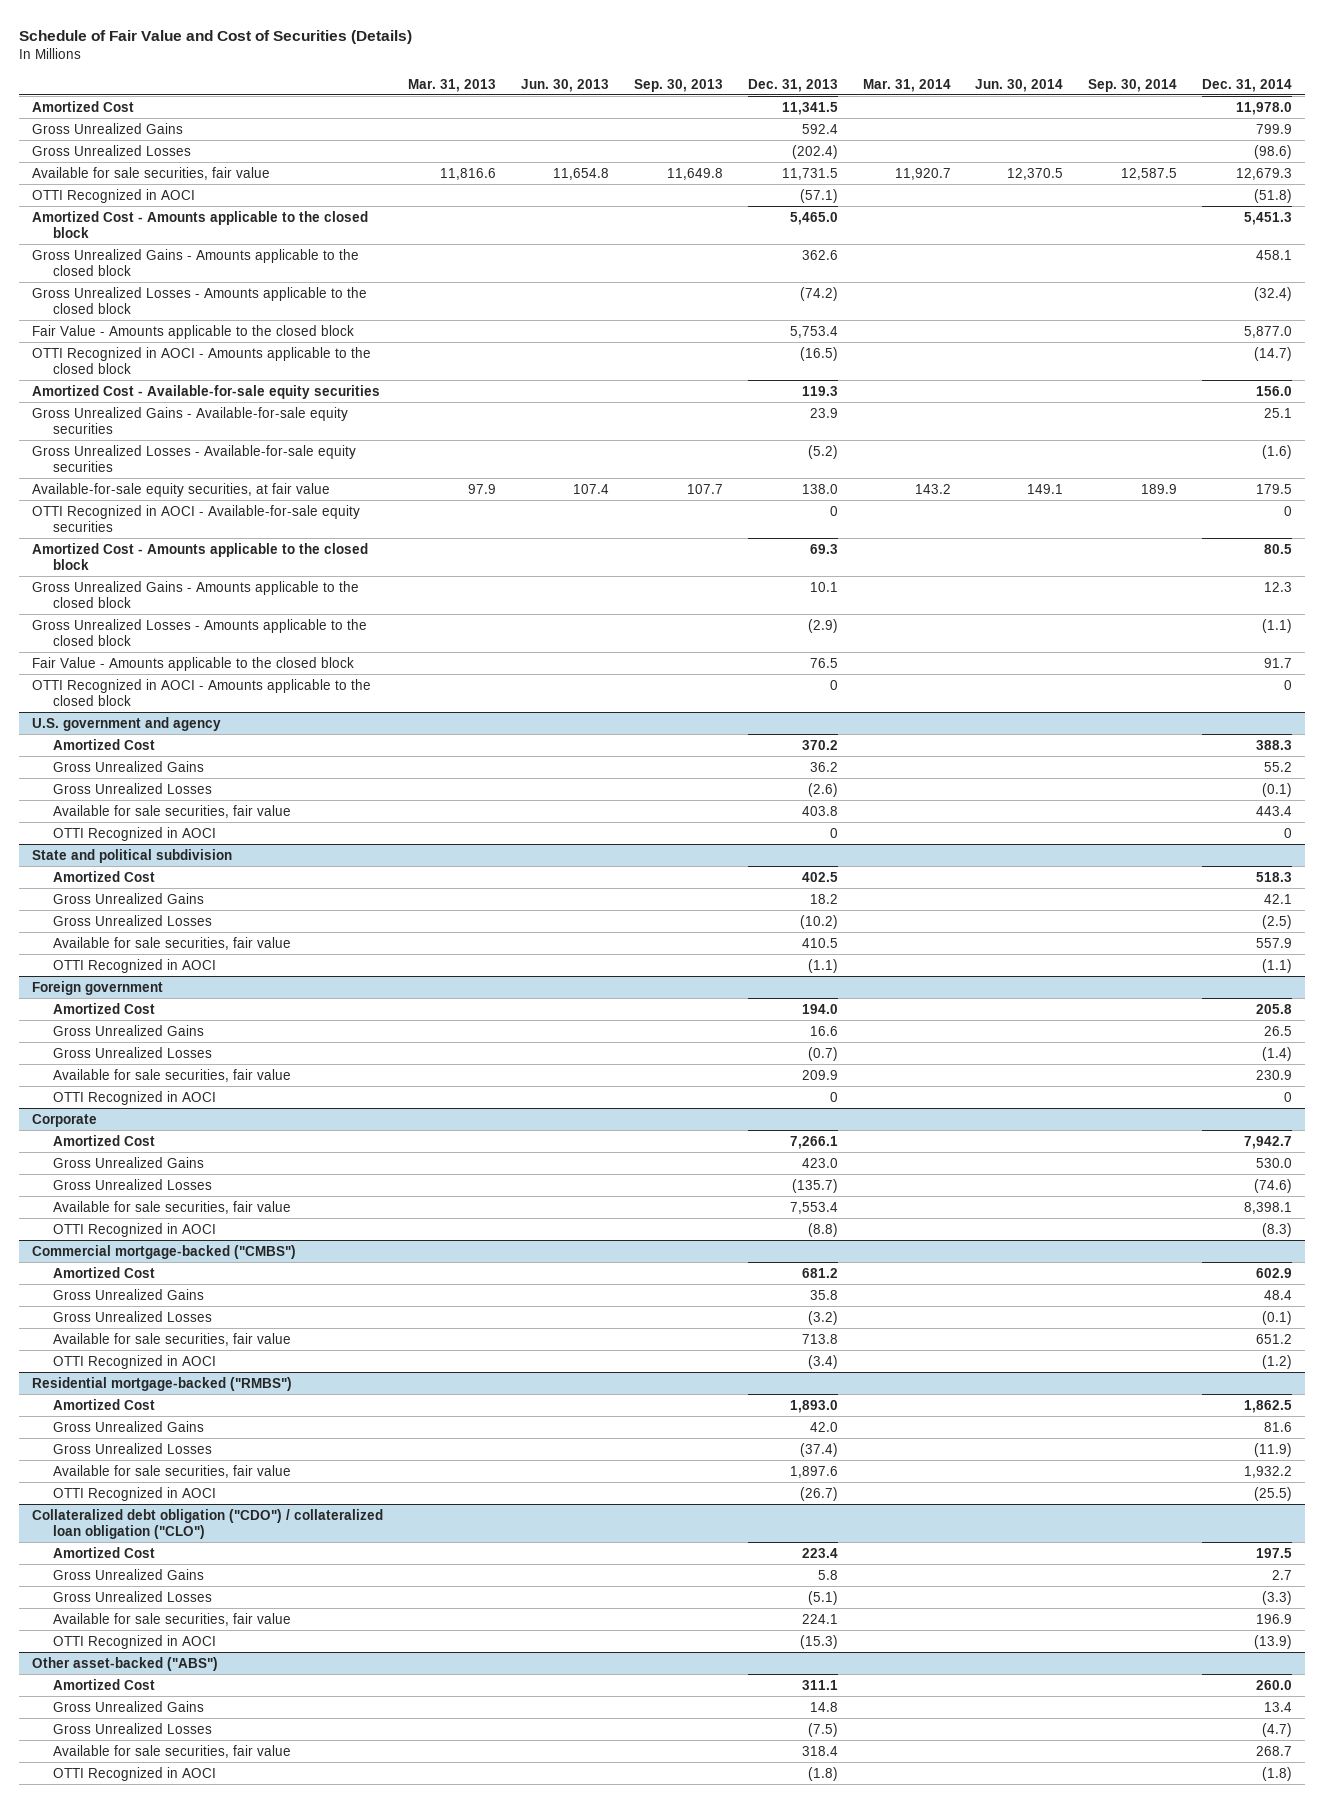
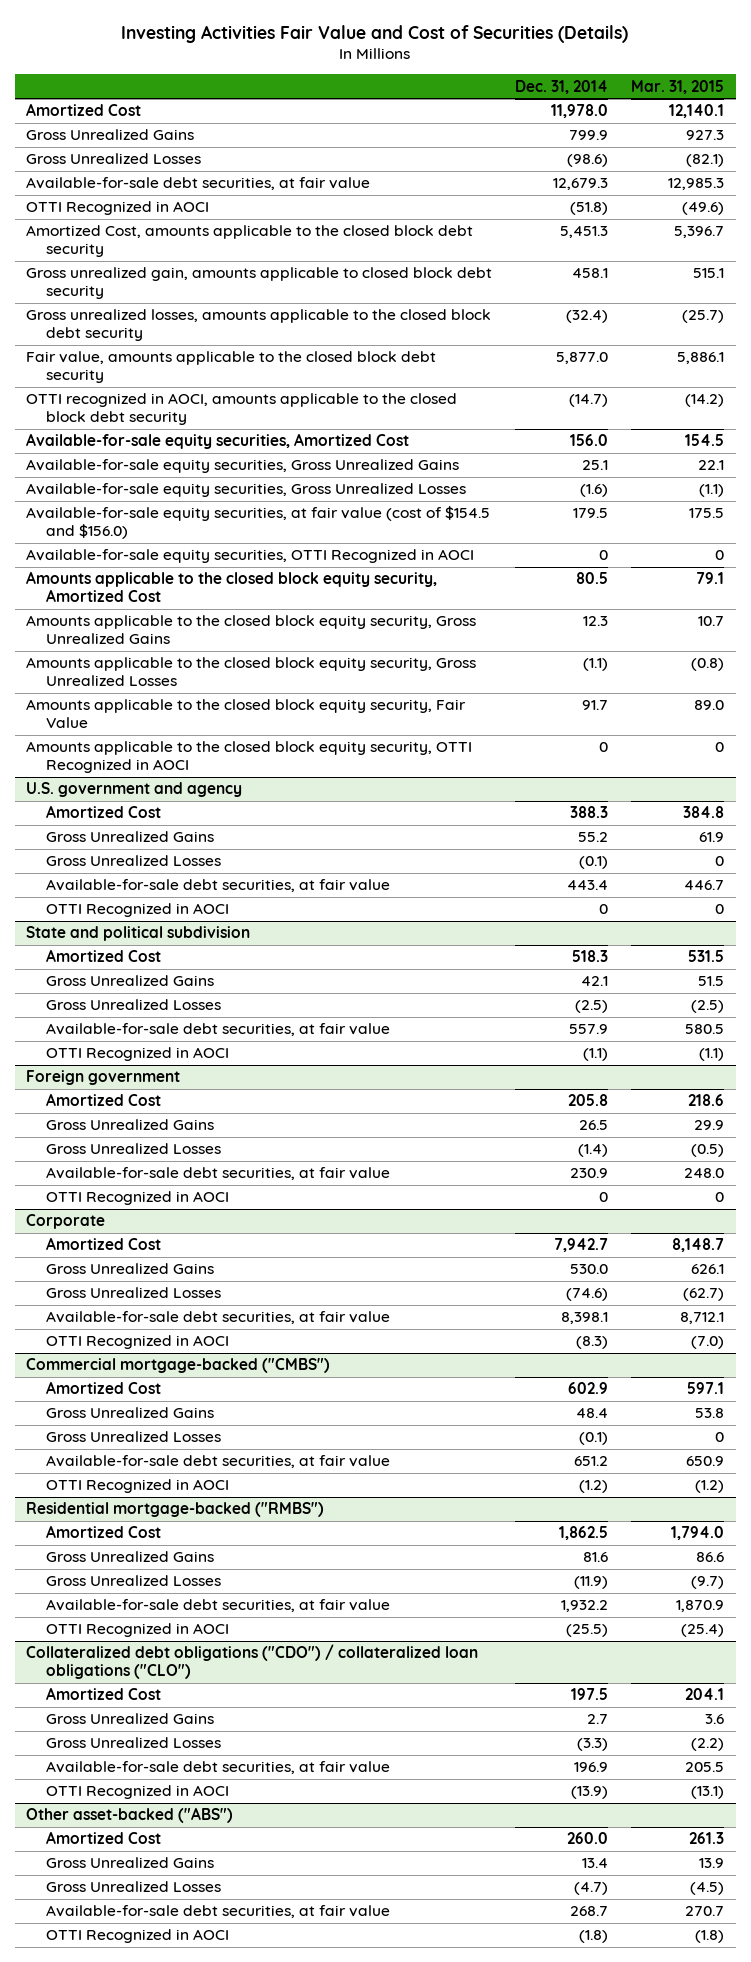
[19,29,413,44] Schedule of Fair Value and Cost of Securities (Details) -> [121,24,629,43] Investing Activities Fair Value and Cost of Securities (Details)
[407,78,496,92] Mar. 31, 2013 -> none
[520,78,609,92] Jun. 30, 2013 -> none
[633,78,723,92] Sep. 30, 2013 -> none
[747,78,838,92] Dec. 31, 2013 -> none
[862,78,951,92] Mar. 31, 2014 -> none
[975,78,1064,92] Jun. 30, 2014 -> none
[1088,78,1178,92] Sep. 30, 2014 -> none
none -> [631,79,725,94] Mar. 31, 2015
[31,166,270,180] Available for sale securities, fair value -> [26,177,371,191] Available-for-sale debt securities, at fair value
[31,210,368,238] Amortized Cost - Amounts applicable to the closed block -> [26,225,474,257] Amortized Cost, amounts applicable to the closed block debt security
[31,248,359,276] Gross Unrealized Gains - Amounts applicable to the closed block -> [26,267,493,299] Gross unrealized gain, amounts applicable to closed block debt security
[31,286,367,314] Gross Unrealized Losses - Amounts applicable to the closed block -> [26,309,492,341] Gross unrealized losses, amounts applicable to the closed block debt security
[31,324,354,339] Fair Value - Amounts applicable to the closed block -> [26,351,437,383] Fair value, amounts applicable to the closed block debt security
[31,346,371,374] OTTI Recognized in AOCI - Amounts applicable to the closed block -> [26,393,458,425] OTTI recognized in AOCI, amounts applicable to the closed block debt security
[31,384,380,399] Amortized Cost - Available-for-sale equity securities -> [26,433,410,450] Available-for-sale equity securities, Amortized Cost
[31,406,348,434] Gross Unrealized Gains - Available-for-sale equity securities -> [26,459,460,474] Available-for-sale equity securities, Gross Unrealized Gains
[31,444,356,472] Gross Unrealized Losses - Available-for-sale equity securities -> [26,483,467,498] Available-for-sale equity securities, Gross Unrealized Losses
[31,482,330,497] Available-for-sale equity securities, at fair value -> [26,506,491,539] Available-for-sale equity securities, at fair value (cost of $154.5 and $156.0)
[31,504,360,532] OTTI Recognized in AOCI - Available-for-sale equity securities -> [26,549,475,564] Available-for-sale equity securities, OTTI Recognized in AOCI
[31,542,368,570] Amortized Cost - Amounts applicable to the closed block -> [26,571,438,602] Amounts applicable to the closed block equity security, Amortized Cost
[31,580,359,608] Gross Unrealized Gains - Amounts applicable to the closed block -> [26,615,477,644] Amounts applicable to the closed block equity security, Gross Unrealized Gains
[31,618,367,646] Gross Unrealized Losses - Amounts applicable to the closed block -> [26,657,477,686] Amounts applicable to the closed block equity security, Gross Unrealized Losses
[31,656,354,671] Fair Value - Amounts applicable to the closed block -> [26,699,467,728] Amounts applicable to the closed block equity security, Fair Value
[31,678,371,706] OTTI Recognized in AOCI - Amounts applicable to the closed block -> [26,741,473,773] Amounts applicable to the closed block equity security, OTTI Recognized in AOCI
[52,804,291,818] Available for sale securities, fair value -> [45,879,390,893] Available-for-sale debt securities, at fair value
[52,936,291,950] Available for sale securities, fair value -> [45,1023,390,1037] Available-for-sale debt securities, at fair value
[52,1068,291,1082] Available for sale securities, fair value -> [45,1167,390,1181] Available-for-sale debt securities, at fair value
[52,1200,291,1214] Available for sale securities, fair value -> [45,1311,390,1325] Available-for-sale debt securities, at fair value
[52,1332,291,1346] Available for sale securities, fair value -> [45,1455,390,1469] Available-for-sale debt securities, at fair value
[52,1464,291,1478] Available for sale securities, fair value -> [45,1599,390,1613] Available-for-sale debt securities, at fair value
[31,1508,383,1539] Collateralized debt obligation ("CDO") / collateralized loan obligation ("CLO") -> [26,1644,479,1679] Collateralized debt obligations ("CDO") / collateralized loan obligations ("CLO")
[52,1612,291,1626] Available for sale securities, fair value -> [45,1761,390,1775] Available-for-sale debt securities, at fair value
[52,1744,291,1758] Available for sale securities, fair value -> [45,1905,390,1919] Available-for-sale debt securities, at fair value

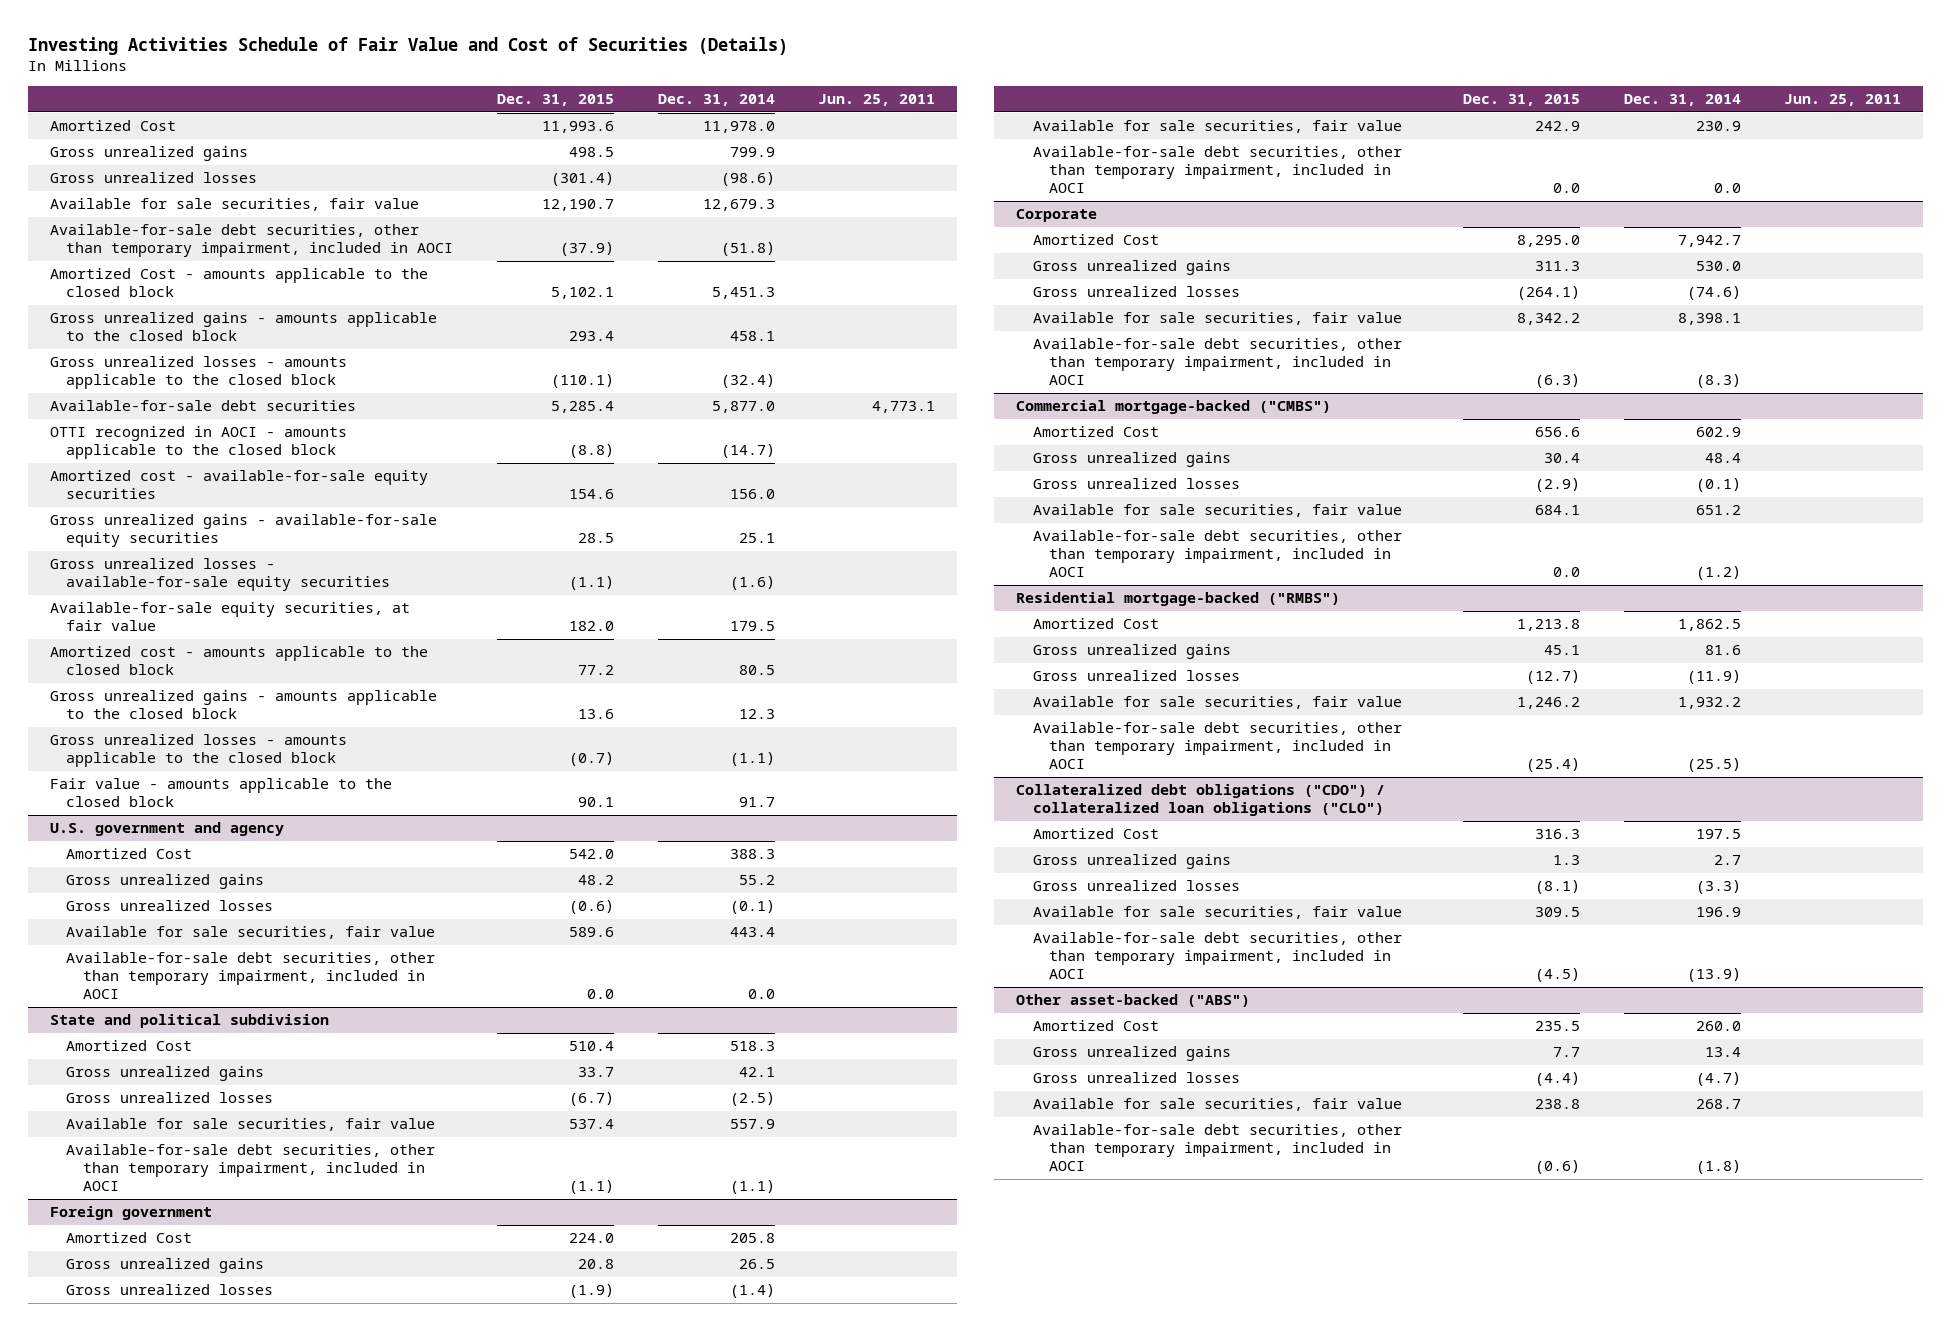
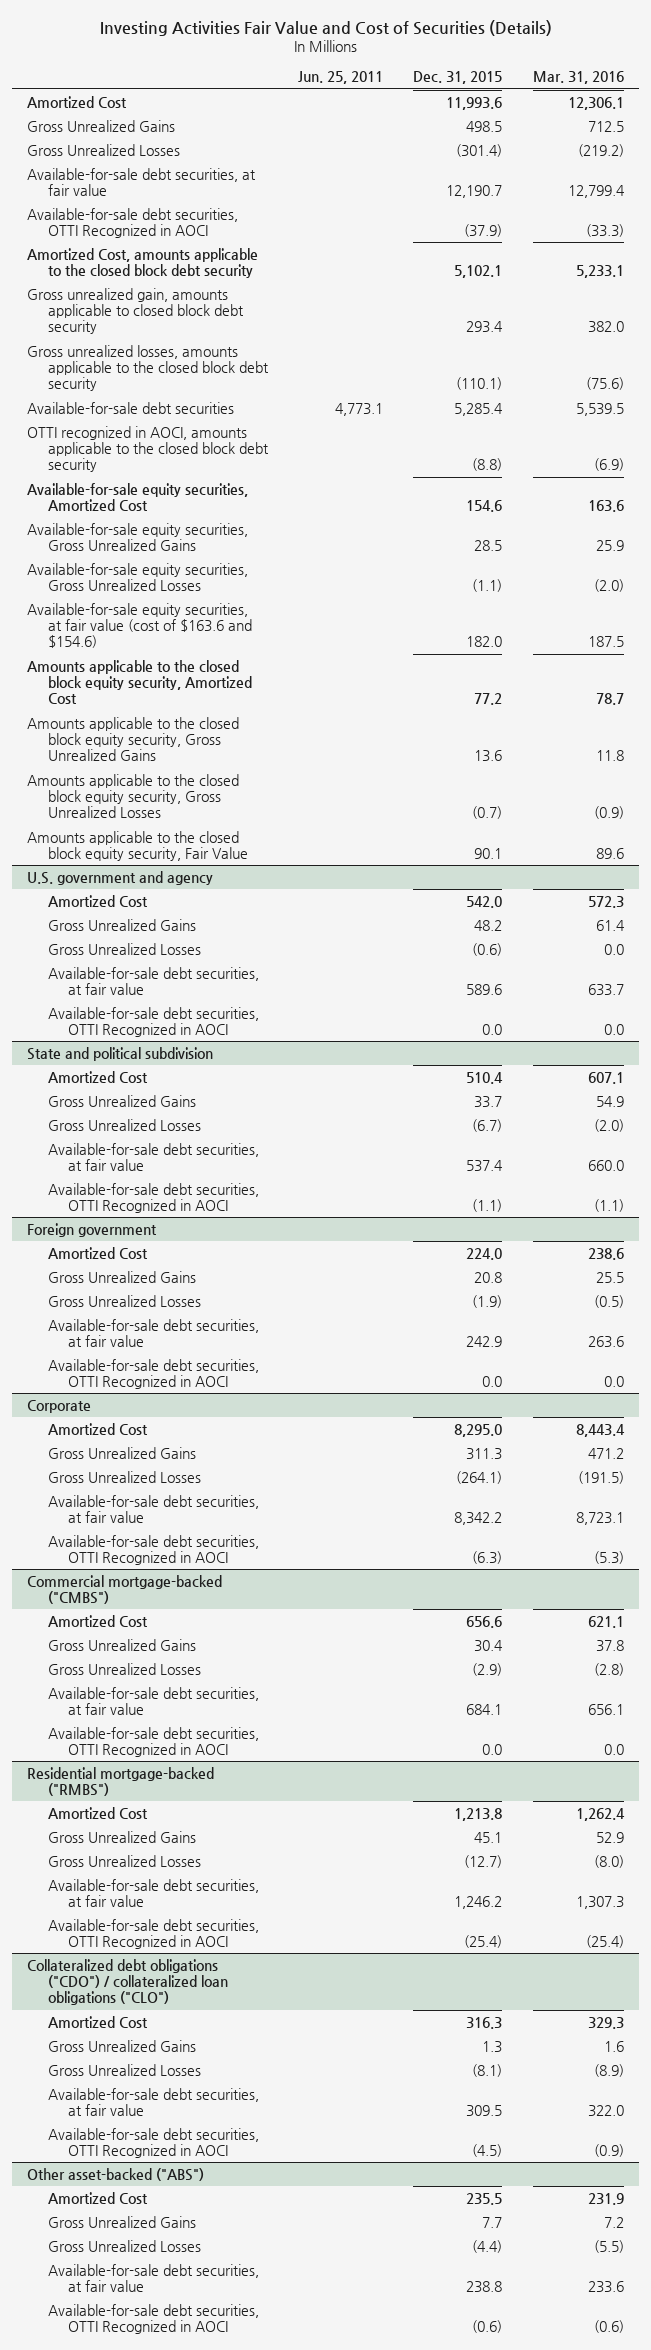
[27,37,788,56] Investing Activities Schedule of Fair Value and Cost of Securities (Details) -> [99,20,552,37] Investing Activities Fair Value and Cost of Securities (Details)
[657,94,775,107] Dec. 31, 2014 -> none
none -> [532,71,624,85] Mar. 31, 2016
[49,146,248,162] Gross unrealized gains -> [27,119,176,132] Gross Unrealized Gains
[49,172,257,184] Gross unrealized losses -> [27,143,181,156] Gross Unrealized Losses
[49,198,419,212] Available for sale securities, fair value -> [27,167,257,196] Available-for-sale debt securities, at fair value
[49,224,454,258] Available-for-sale debt securities, other than temporary impairment, included in AOCI -> [27,207,239,238] Available-for-sale debt securities, OTTI Recognized in AOCI
[49,268,428,298] Amortized Cost - amounts applicable to the closed block -> [27,247,259,278] Amortized Cost, amounts applicable to the closed block debt security
[49,312,437,342] Gross unrealized gains - amounts applicable to the closed block -> [27,287,244,335] Gross unrealized gain, amounts applicable to closed block debt security
[49,356,347,390] Gross unrealized losses - amounts applicable to the closed block -> [27,344,269,392] Gross unrealized losses, amounts applicable to the closed block debt security
[49,426,347,460] OTTI recognized in AOCI - amounts applicable to the closed block -> [27,425,269,473] OTTI recognized in AOCI, amounts applicable to the closed block debt security
[49,470,428,500] Amortized cost - available-for-sale equity securities -> [27,482,249,511] Available-for-sale equity securities, Amortized Cost
[49,514,437,548] Gross unrealized gains - available-for-sale equity securities -> [27,522,249,551] Available-for-sale equity securities, Gross Unrealized Gains
[49,558,391,592] Gross unrealized losses - available-for-sale equity securities -> [27,562,249,591] Available-for-sale equity securities, Gross Unrealized Losses
[49,602,410,632] Available-for-sale equity securities, at fair value -> [27,602,252,649] Available-for-sale equity securities, at fair value (cost of $163.6 and $154.6)
[49,646,428,676] Amortized cost - amounts applicable to the closed block -> [27,659,252,705] Amounts applicable to the closed block equity security, Amortized Cost
[49,690,437,720] Gross unrealized gains - amounts applicable to the closed block -> [27,716,240,762] Amounts applicable to the closed block equity security, Gross Unrealized Gains
[49,734,347,768] Gross unrealized losses - amounts applicable to the closed block -> [27,773,240,819] Amounts applicable to the closed block equity security, Gross Unrealized Losses
[49,778,392,808] Fair value - amounts applicable to the closed block -> [27,830,248,861] Amounts applicable to the closed block equity security, Fair Value
[66,874,265,890] Gross unrealized gains -> [47,918,196,931] Gross Unrealized Gains
[66,900,274,912] Gross unrealized losses -> [47,942,201,955] Gross Unrealized Losses
[66,926,436,940] Available for sale securities, fair value -> [47,966,259,995] Available-for-sale debt securities, at fair value
[66,952,436,1000] Available-for-sale debt securities, other than temporary impairment, included in AOCI -> [47,1006,259,1037] Available-for-sale debt securities, OTTI Recognized in AOCI
[66,1066,265,1082] Gross unrealized gains -> [47,1094,196,1107] Gross Unrealized Gains
[66,1092,274,1104] Gross unrealized losses -> [47,1118,201,1131] Gross Unrealized Losses
[66,1118,436,1132] Available for sale securities, fair value -> [47,1142,259,1171] Available-for-sale debt securities, at fair value
[66,1144,436,1192] Available-for-sale debt securities, other than temporary impairment, included in AOCI -> [47,1182,259,1213] Available-for-sale debt securities, OTTI Recognized in AOCI
[66,1258,265,1274] Gross unrealized gains -> [47,1270,196,1283] Gross Unrealized Gains
[66,1284,274,1296] Gross unrealized losses -> [47,1294,201,1307] Gross Unrealized Losses
[1032,120,1402,134] Available for sale securities, fair value -> [47,1318,259,1347] Available-for-sale debt securities, at fair value
[1032,146,1402,194] Available-for-sale debt securities, other than temporary impairment, included in AOCI -> [47,1358,259,1389] Available-for-sale debt securities, OTTI Recognized in AOCI
[1032,260,1231,276] Gross unrealized gains -> [47,1446,196,1459] Gross Unrealized Gains
[1032,286,1240,298] Gross unrealized losses -> [47,1470,201,1483] Gross Unrealized Losses
[1032,312,1402,326] Available for sale securities, fair value -> [47,1494,259,1523] Available-for-sale debt securities, at fair value
[1032,338,1402,386] Available-for-sale debt securities, other than temporary impairment, included in AOCI -> [47,1534,259,1565] Available-for-sale debt securities, OTTI Recognized in AOCI
[1032,452,1231,468] Gross unrealized gains -> [47,1638,196,1651] Gross Unrealized Gains
[1032,478,1240,490] Gross unrealized losses -> [47,1662,201,1675] Gross Unrealized Losses
[1032,504,1402,518] Available for sale securities, fair value -> [47,1686,259,1715] Available-for-sale debt securities, at fair value
[1032,530,1402,578] Available-for-sale debt securities, other than temporary impairment, included in AOCI -> [47,1726,259,1757] Available-for-sale debt securities, OTTI Recognized in AOCI
[1032,644,1231,660] Gross unrealized gains -> [47,1830,196,1843] Gross Unrealized Gains
[1032,670,1240,682] Gross unrealized losses -> [47,1854,201,1867] Gross Unrealized Losses
[1032,696,1402,710] Available for sale securities, fair value -> [47,1878,259,1907] Available-for-sale debt securities, at fair value
[1032,722,1402,770] Available-for-sale debt securities, other than temporary impairment, included in AOCI -> [47,1918,259,1949] Available-for-sale debt securities, OTTI Recognized in AOCI
[1032,854,1231,870] Gross unrealized gains -> [47,2039,196,2052] Gross Unrealized Gains
[1032,880,1240,892] Gross unrealized losses -> [47,2063,201,2076] Gross Unrealized Losses
[1032,906,1402,920] Available for sale securities, fair value -> [47,2087,259,2116] Available-for-sale debt securities, at fair value
[1032,932,1402,980] Available-for-sale debt securities, other than temporary impairment, included in AOCI -> [47,2127,259,2158] Available-for-sale debt securities, OTTI Recognized in AOCI
[1032,1046,1231,1062] Gross unrealized gains -> [47,2215,196,2228] Gross Unrealized Gains
[1032,1072,1240,1084] Gross unrealized losses -> [47,2239,201,2252] Gross Unrealized Losses
[1032,1098,1402,1112] Available for sale securities, fair value -> [47,2263,259,2292] Available-for-sale debt securities, at fair value
[1032,1124,1402,1172] Available-for-sale debt securities, other than temporary impairment, included in AOCI -> [47,2303,259,2334] Available-for-sale debt securities, OTTI Recognized in AOCI

